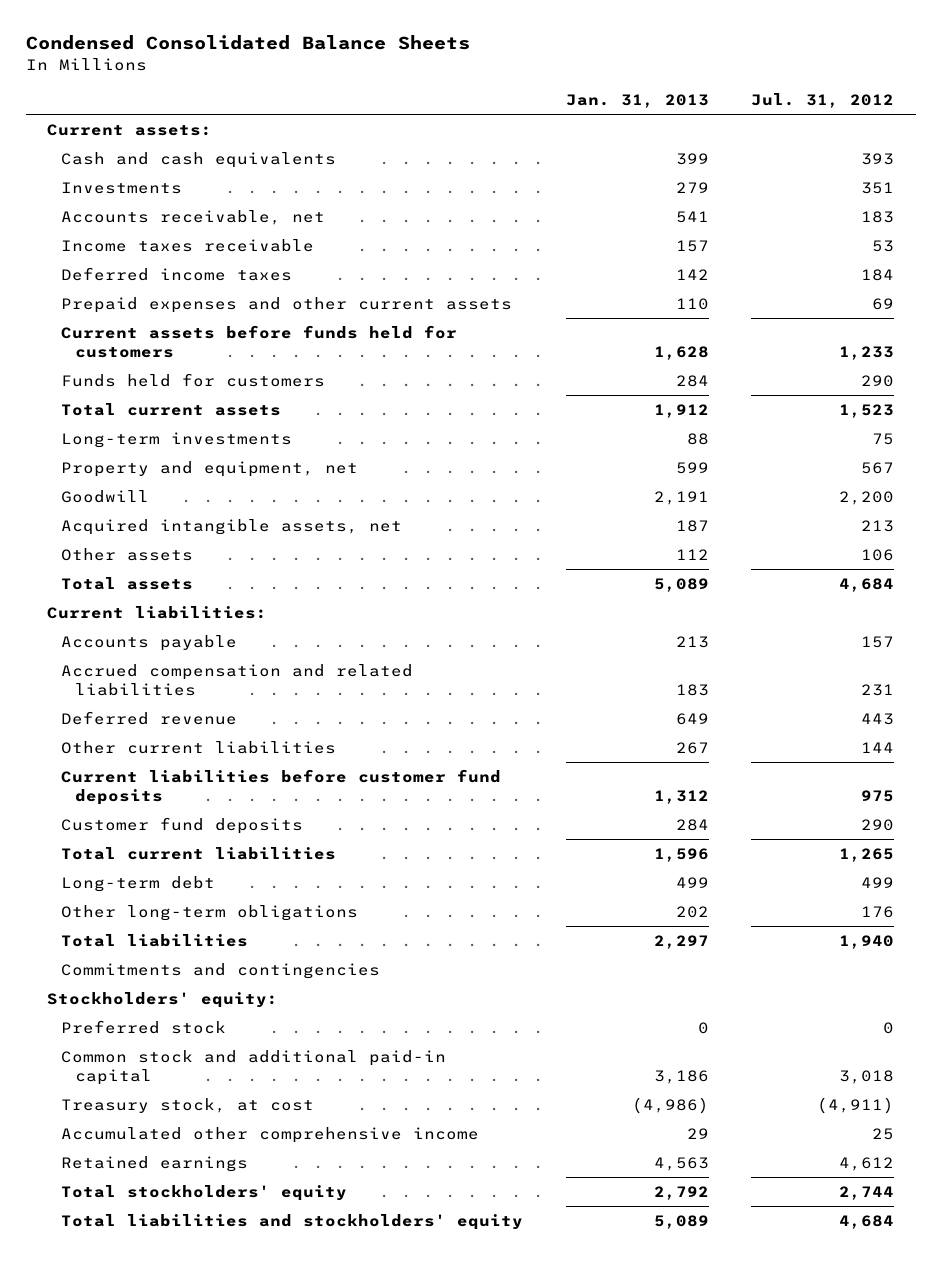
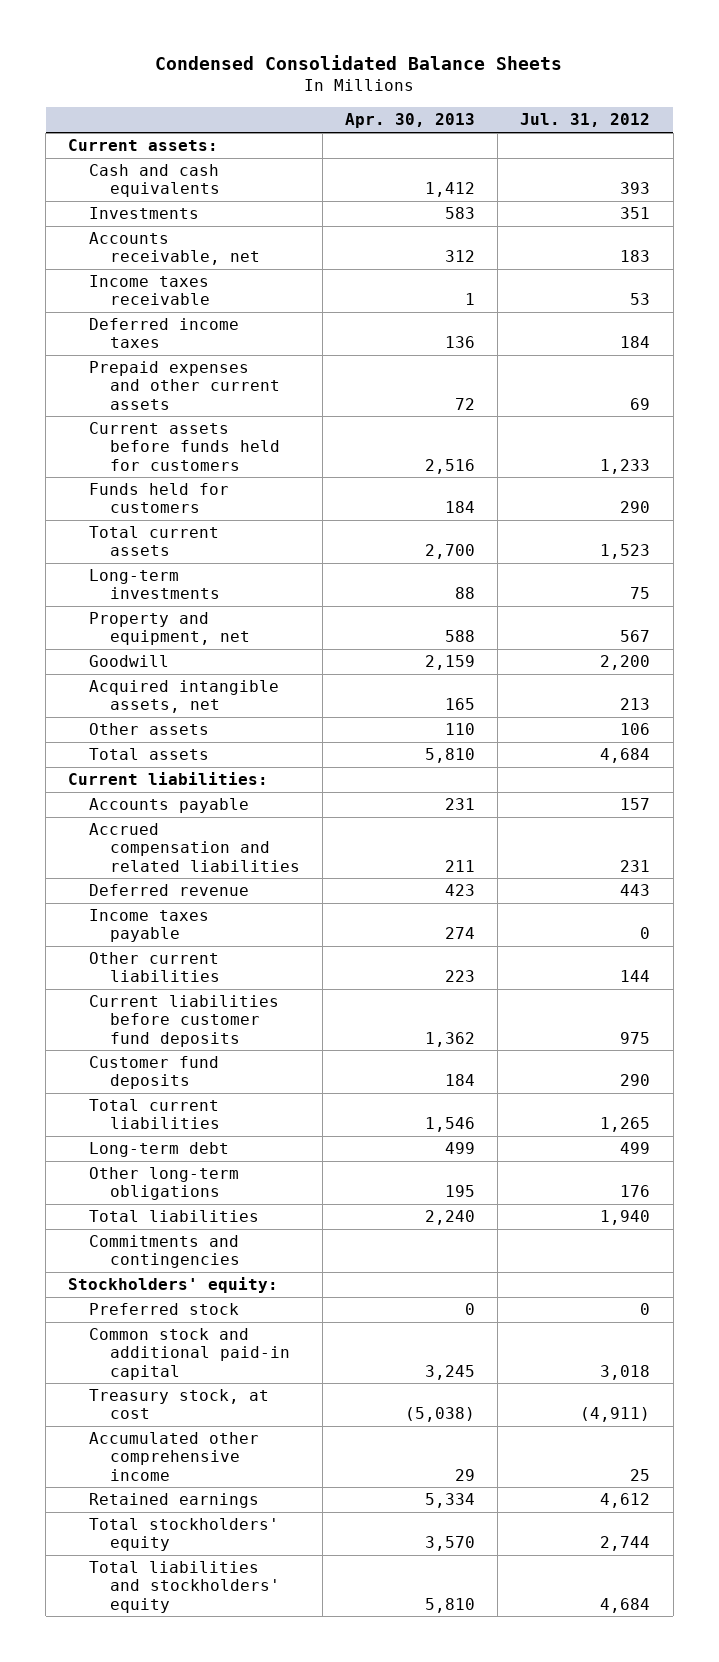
[565,94,709,109] Jan. 31, 2013 -> none
none -> [345,113,476,129] Apr. 30, 2013
none -> [89,909,210,943] Income taxes payable

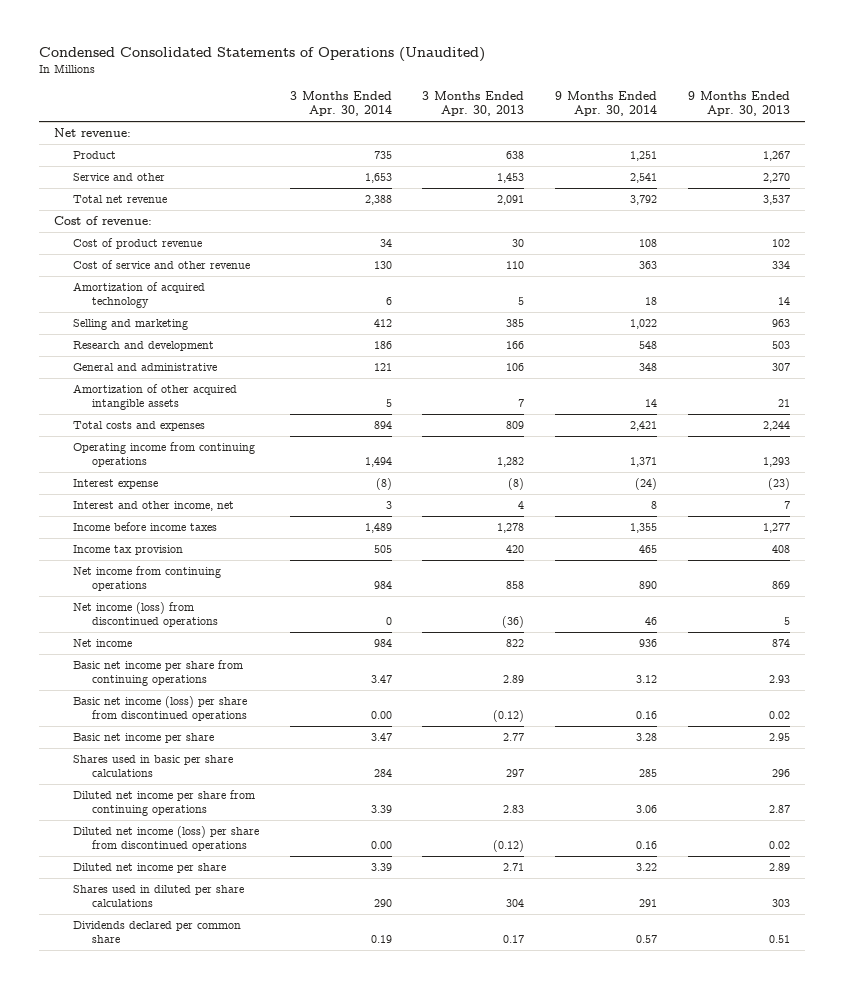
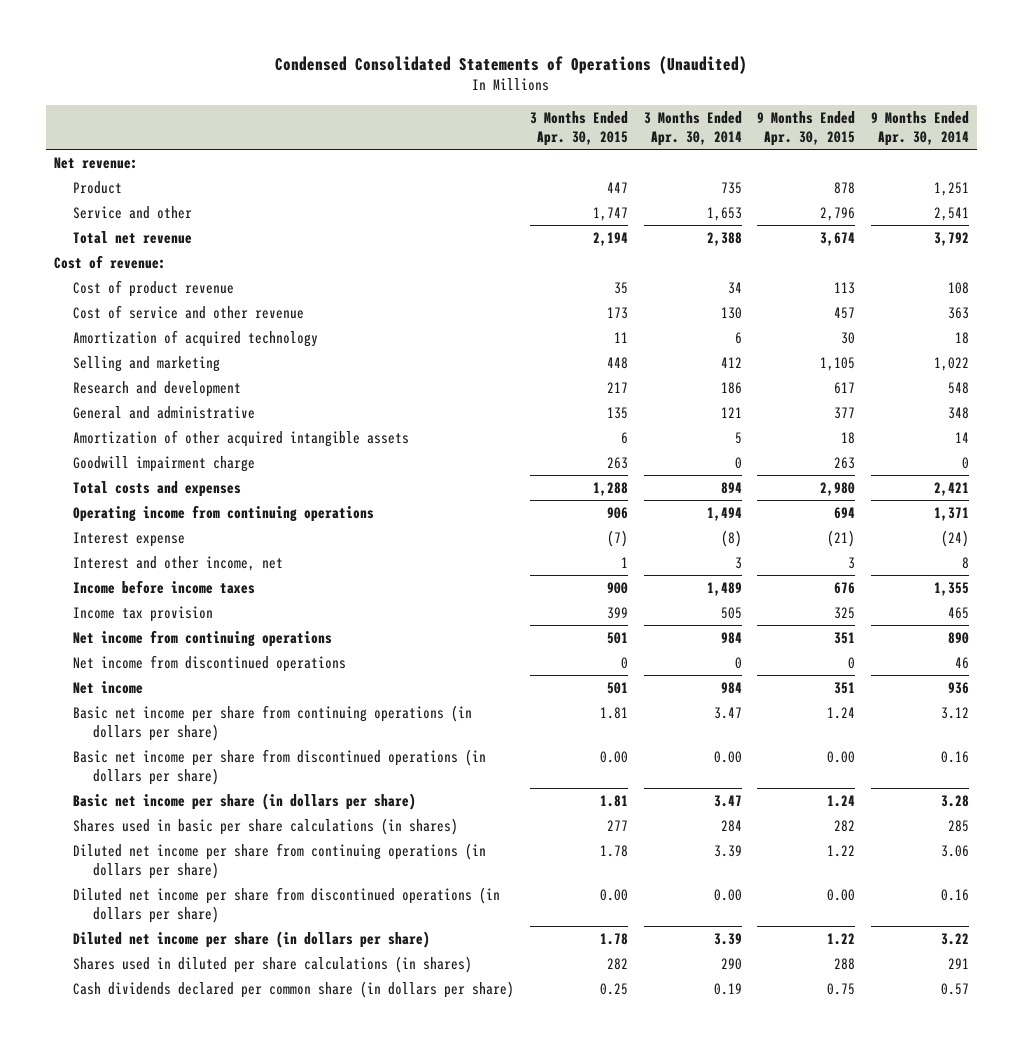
[422,91,525,117] 3 Months Ended Apr. 30, 2013 -> none
[687,91,790,117] 9 Months Ended Apr. 30, 2013 -> none
none -> [529,110,628,146] 3 Months Ended Apr. 30, 2015
none -> [757,110,856,146] 9 Months Ended Apr. 30, 2015
none -> [73,455,256,472] Goodwill impairment charge
[73,602,218,628] Net income (loss) from discontinued operations -> [73,654,347,672] Net income from discontinued operations
[73,660,244,687] Basic net income per share from continuing operations -> [73,704,473,741] Basic net income per share from continuing operations (in dollars per share)
[73,696,248,722] Basic net income (loss) per share from discontinued operations -> [73,748,487,785] Basic net income per share from discontinued operations (in dollars per share)
[73,733,215,744] Basic net income per share -> [73,792,417,810] Basic net income per share (in dollars per share)
[73,755,234,778] Shares used in basic per share calculations -> [73,817,459,835] Shares used in basic per share calculations (in shares)
[73,790,256,817] Diluted net income per share from continuing operations -> [73,842,487,879] Diluted net income per share from continuing operations (in dollars per share)
[73,826,260,852] Diluted net income (loss) per share from discontinued operations -> [73,886,501,923] Diluted net income per share from discontinued operations (in dollars per share)
[73,863,227,874] Diluted net income per share -> [73,930,431,948] Diluted net income per share (in dollars per share)
[73,885,245,908] Shares used in diluted per share calculations -> [73,955,473,973] Shares used in diluted per share calculations (in shares)
[73,921,242,944] Dividends declared per common share -> [73,980,515,998] Cash dividends declared per common share (in dollars per share)

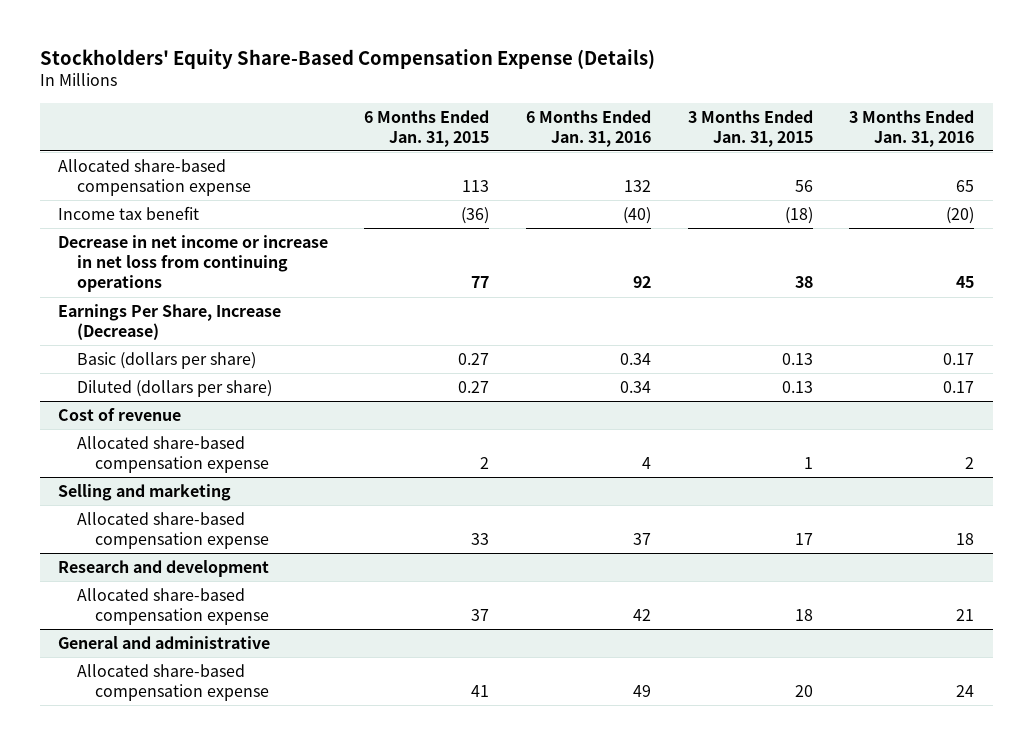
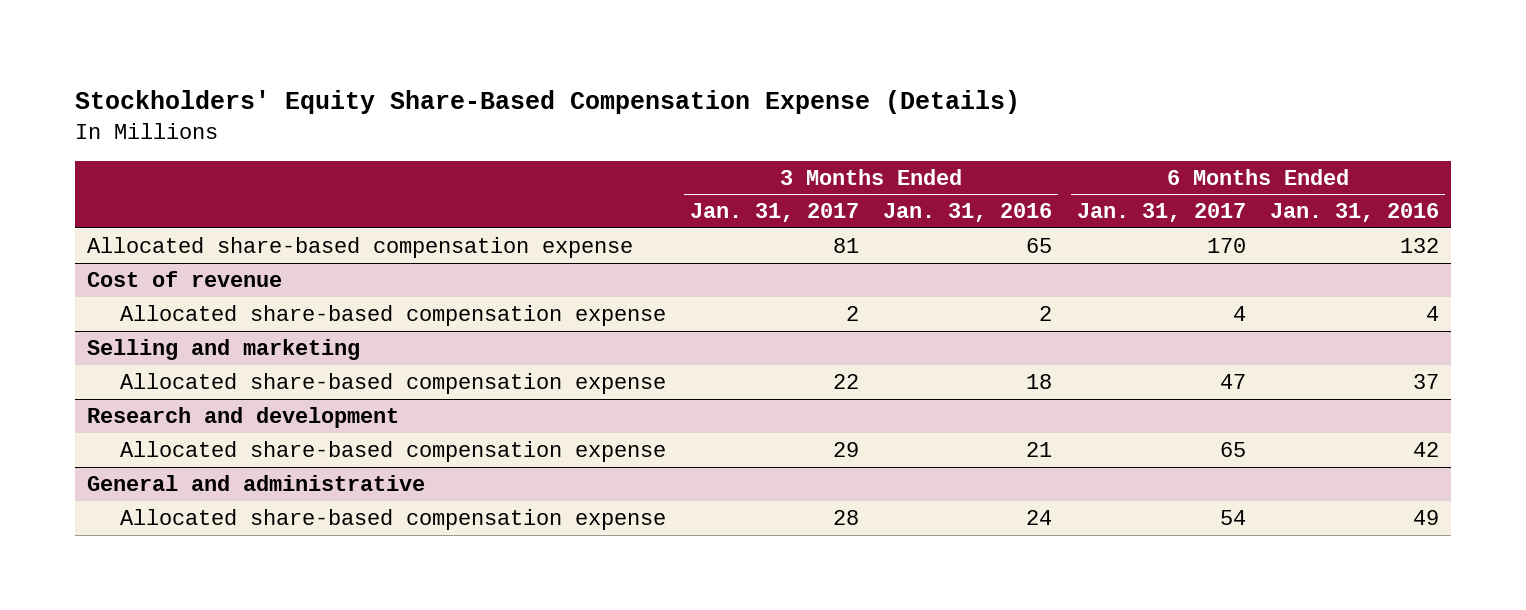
[364,109,490,147] 6 Months Ended Jan. 31, 2015 -> none
[687,109,813,147] 3 Months Ended Jan. 31, 2015 -> none
none -> [690,203,860,223] Jan. 31, 2017
none -> [1076,203,1246,223] Jan. 31, 2017
[57,206,199,221] Income tax benefit -> none
[57,235,328,293] Decrease in net income or increase in net loss from continuing operations -> none
[57,304,281,341] Earnings Per Share, Increase (Decrease) -> none
[76,352,256,370] Basic (dollars per share) -> none
[76,380,272,398] Diluted (dollars per share) -> none

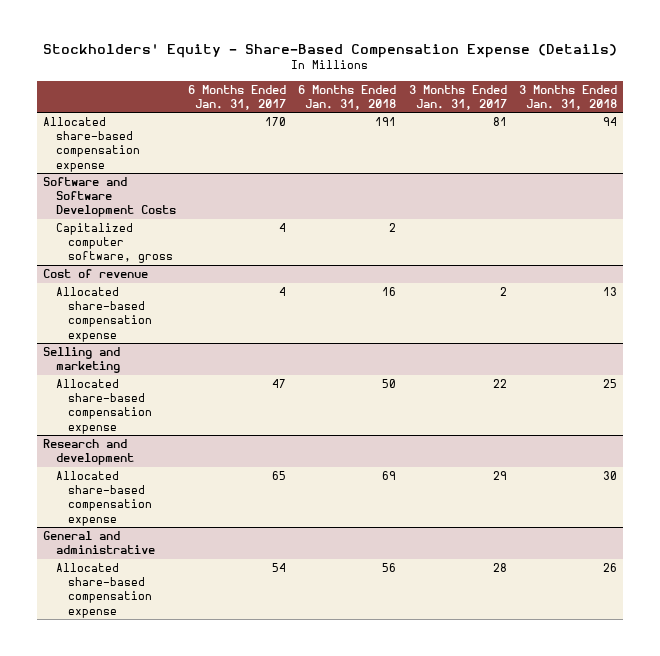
[75,90,1021,115] Stockholders' Equity Share-Based Compensation Expense (Details) -> [43,44,618,59] Stockholders' Equity - Share-Based Compensation Expense (Details)
[883,203,1053,223] Jan. 31, 2016 -> none
[1269,203,1439,223] Jan. 31, 2016 -> none
none -> [298,84,397,110] 6 Months Ended Jan. 31, 2018
none -> [519,84,618,110] 3 Months Ended Jan. 31, 2018
none -> [43,177,176,218] Software and Software Development Costs
none -> [55,223,174,264] Capitalized computer software, gross

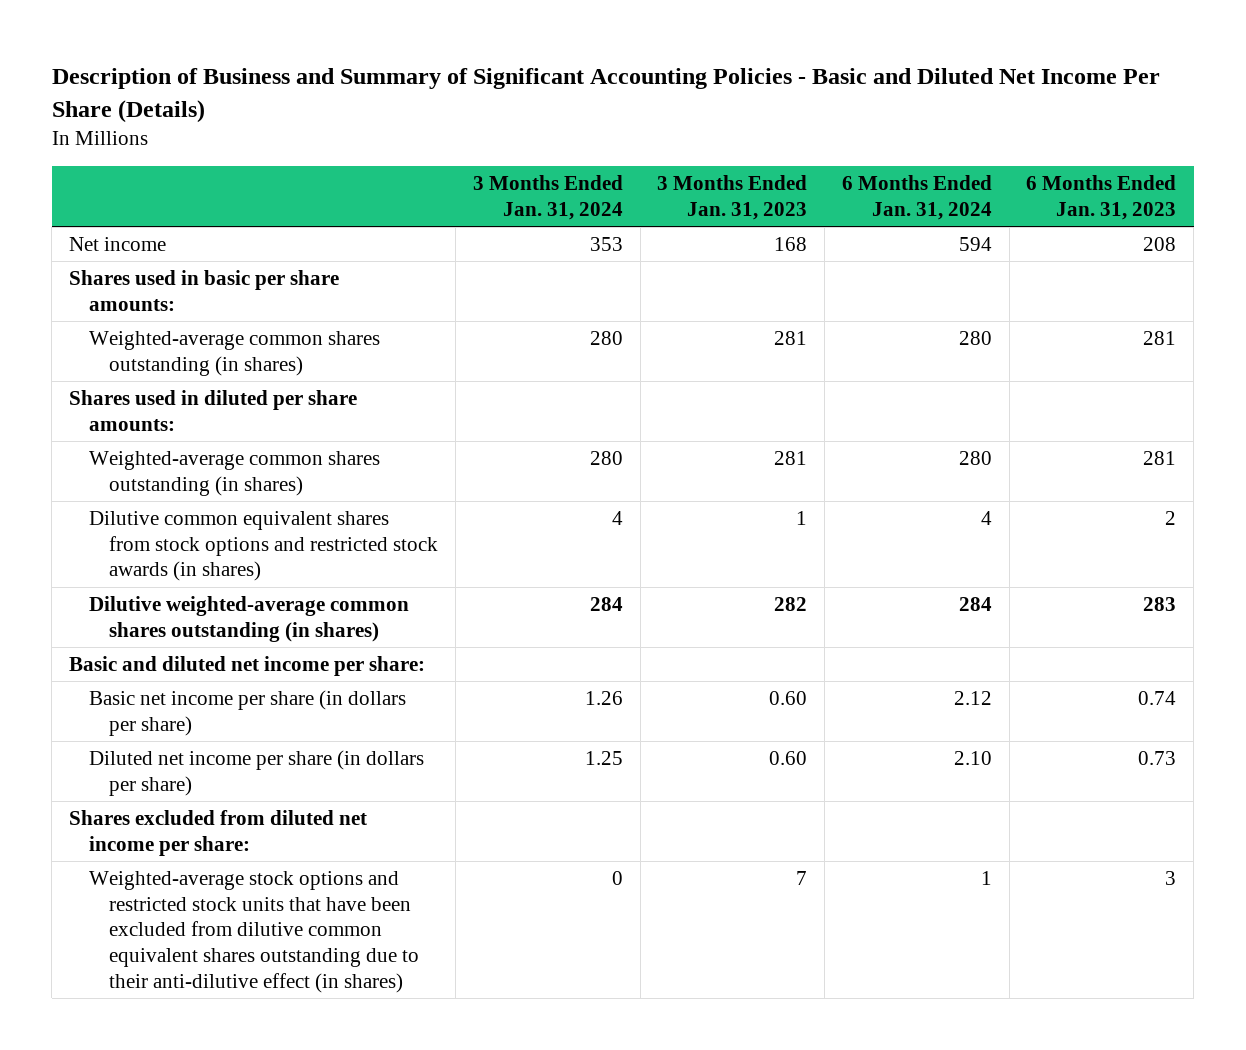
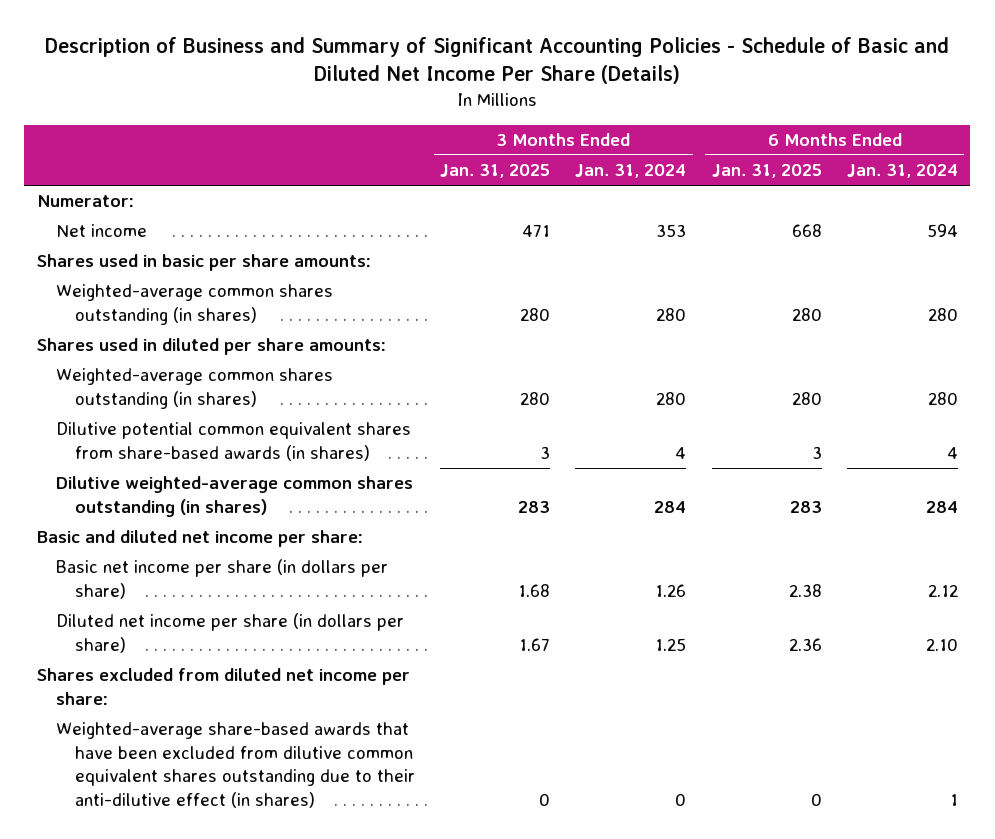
[51,68,1160,123] Description of Business and Summary of Significant Accounting Policies - Basic and Diluted Net Income Per Share (Details) -> [45,36,950,85] Description of Business and Summary of Significant Accounting Policies - Schedule of Basic and Diluted Net Income Per Share (Details)
[657,174,808,220] 3 Months Ended Jan. 31, 2023 -> none
[1026,174,1177,220] 6 Months Ended Jan. 31, 2023 -> none
none -> [440,164,551,179] Jan. 31, 2025
none -> [711,164,822,179] Jan. 31, 2025
none -> [37,195,135,208] Numerator:
[89,510,439,582] Dilutive common equivalent shares from stock options and restricted stock awards (in shares) -> [55,422,411,461] Dilutive potential common equivalent shares from share-based awards (in shares)
[89,870,420,993] Weighted-average stock options and restricted stock units that have been excluded from dilutive common equivalent shares outstanding due to their anti-dilutive effect (in shares) -> [55,722,415,809] Weighted-average share-based awards that have been excluded from dilutive common equivalent shares outstanding due to their anti-dilutive effect (in shares)

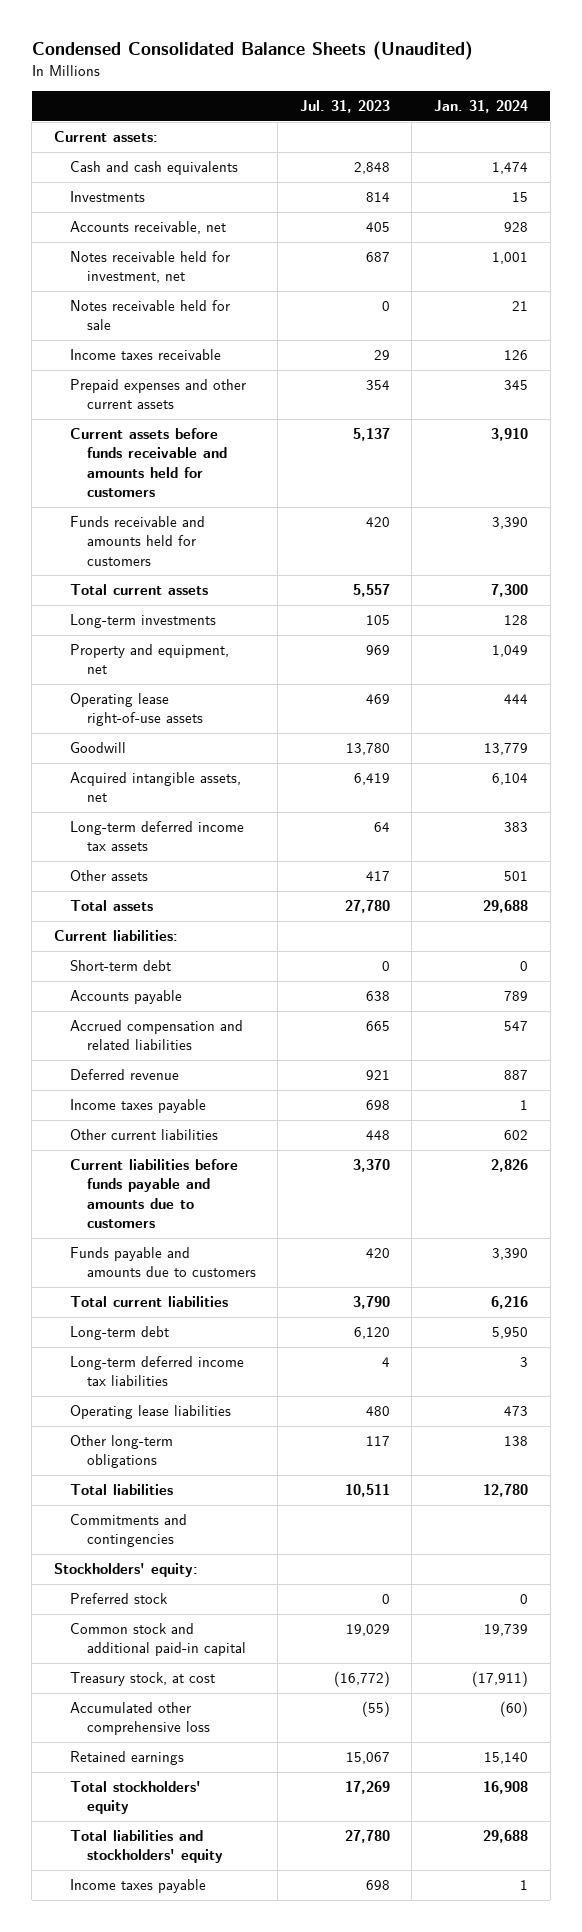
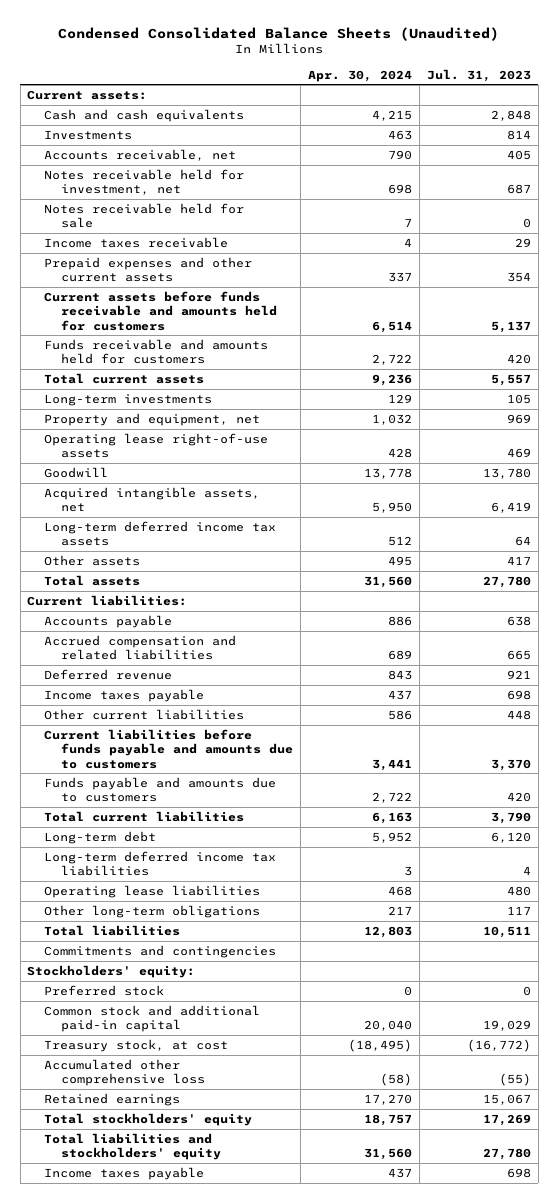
[433,100,528,114] Jan. 31, 2024 -> none
none -> [307,69,412,82] Apr. 30, 2024
[70,960,172,972] Short-term debt -> none

